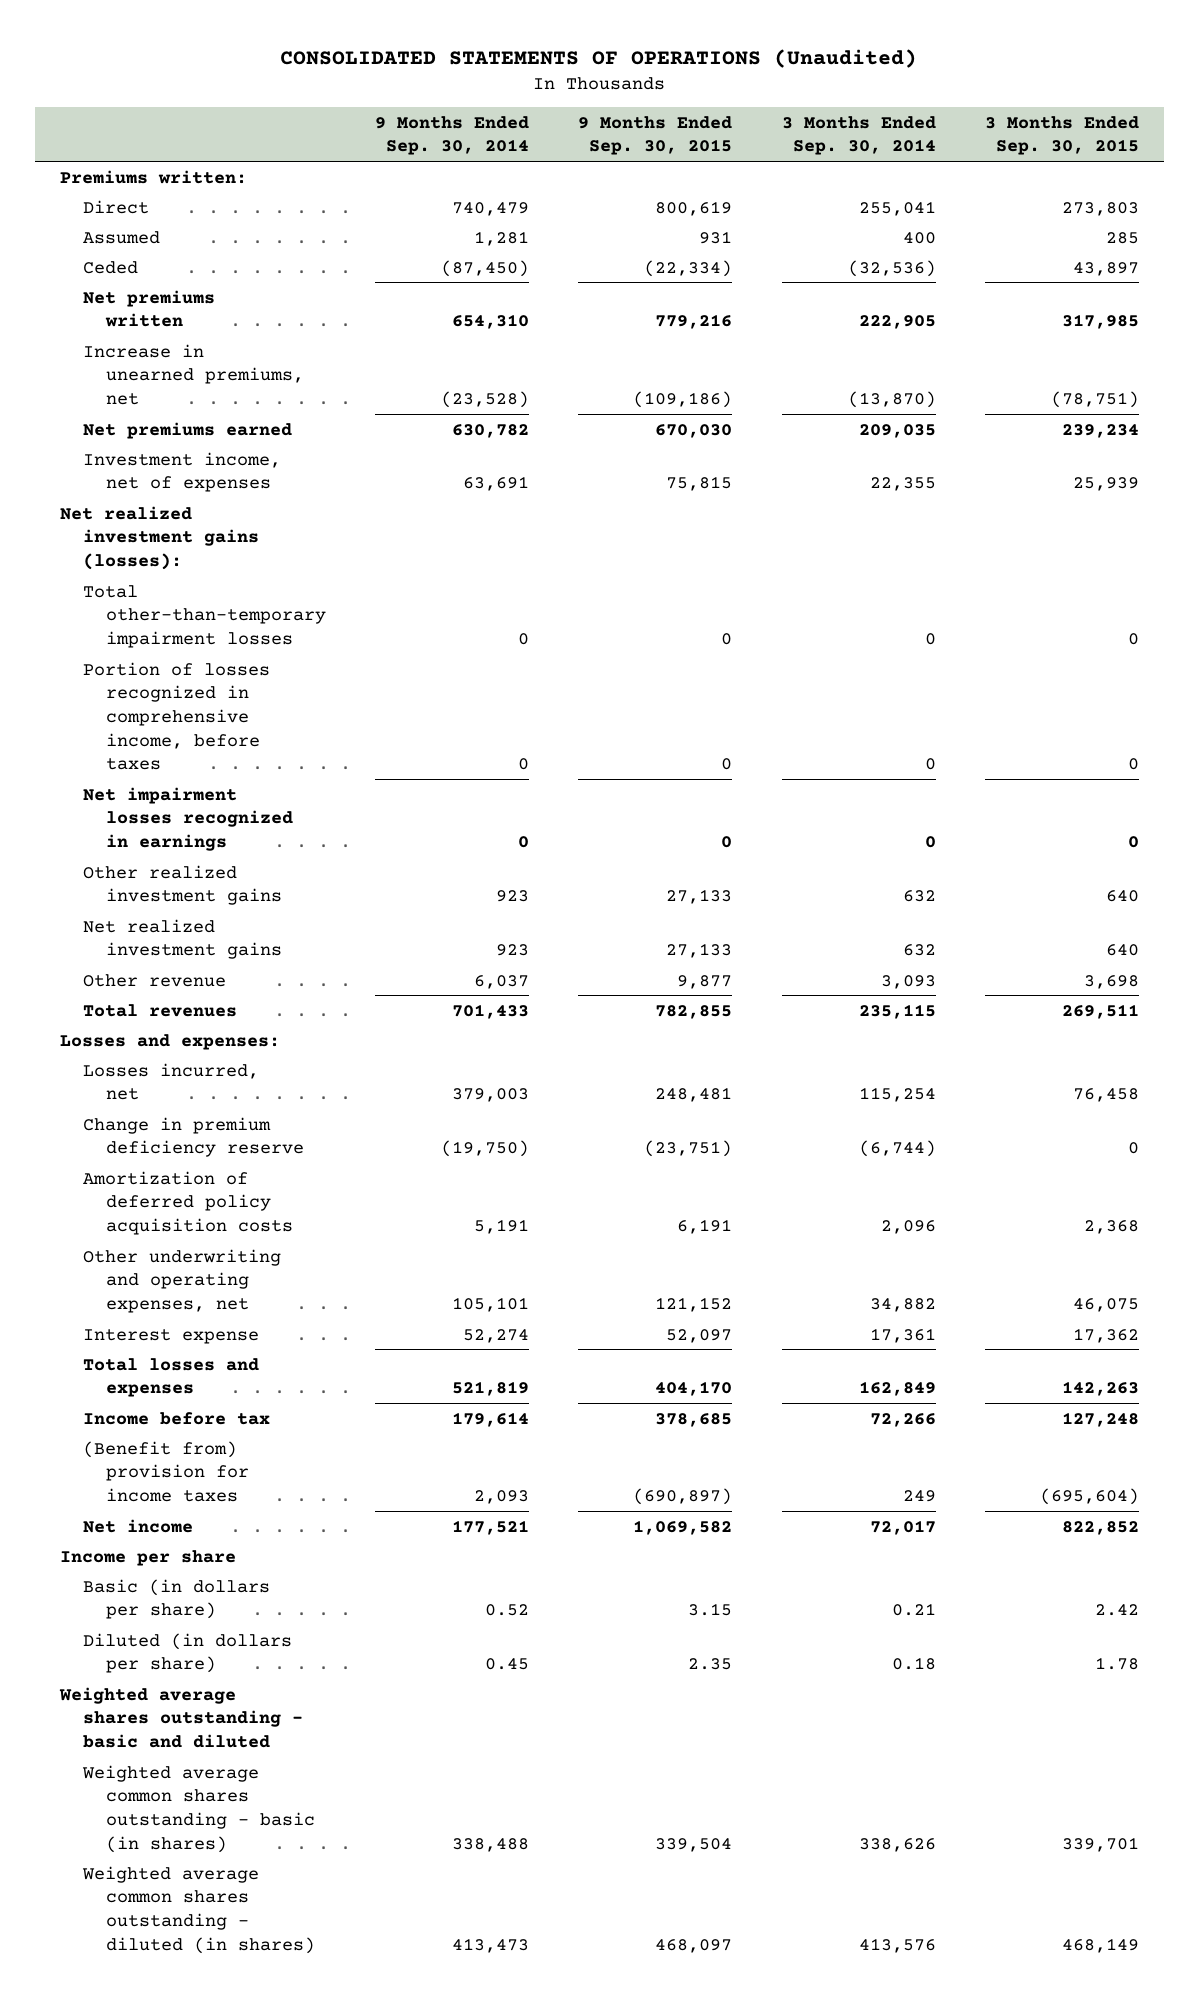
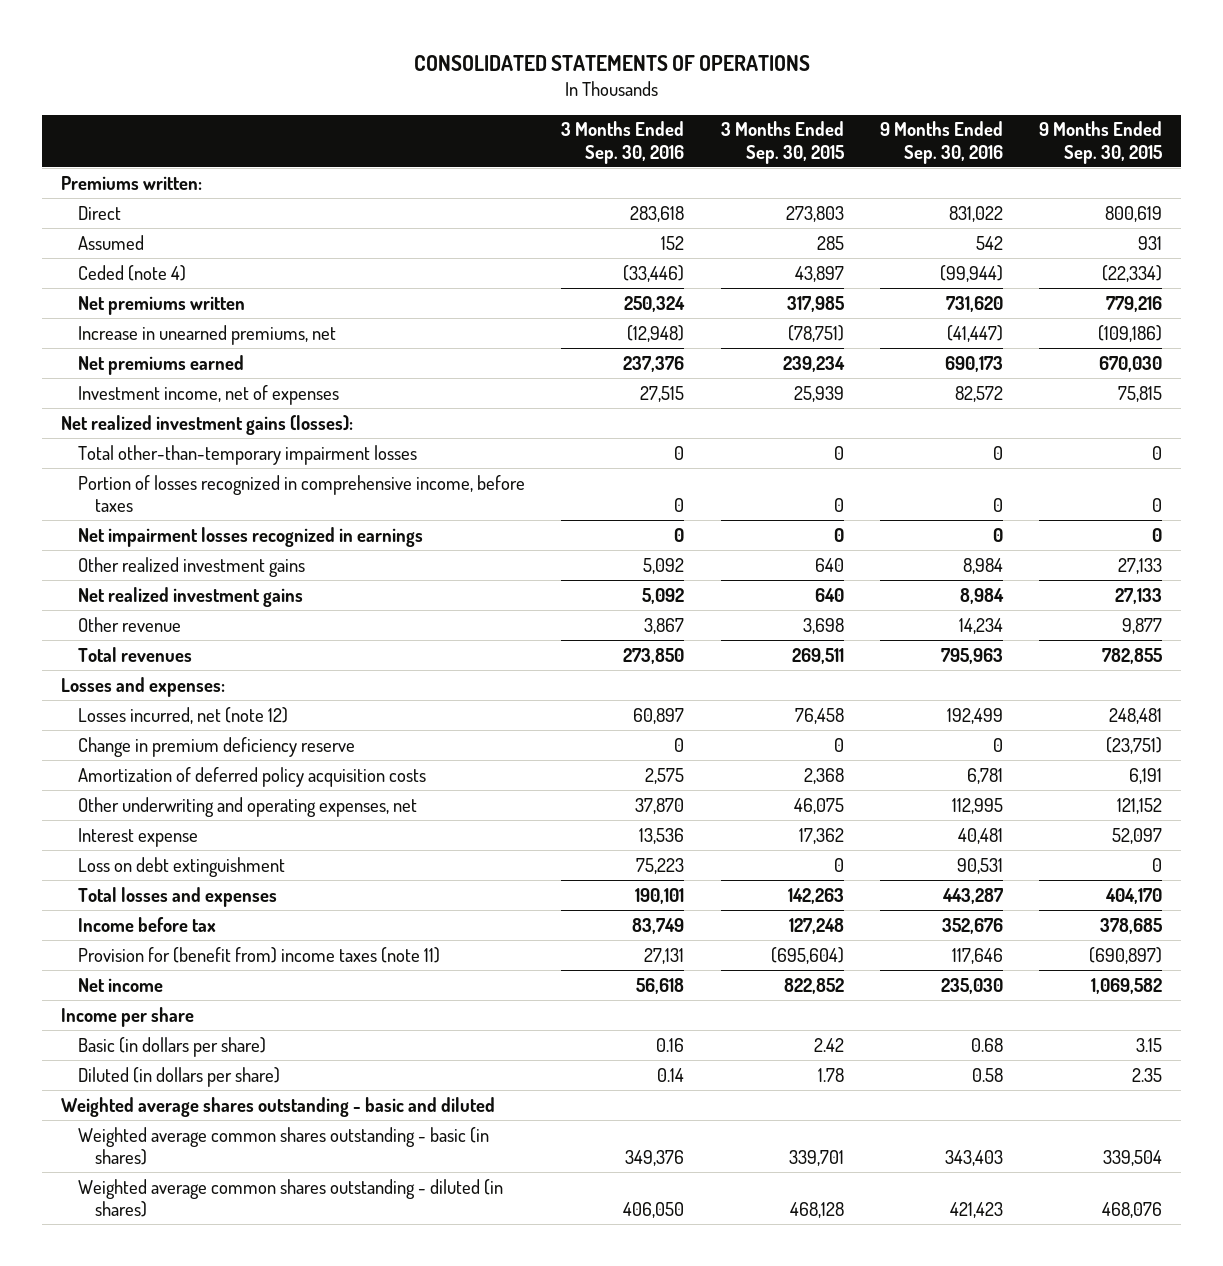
[280,48,918,68] CONSOLIDATED STATEMENTS OF OPERATIONS (Unaudited) -> [413,55,810,72] CONSOLIDATED STATEMENTS OF OPERATIONS
[375,115,530,156] 9 Months Ended Sep. 30, 2014 -> none
[781,115,936,156] 3 Months Ended Sep. 30, 2014 -> none
none -> [561,121,685,164] 3 Months Ended Sep. 30, 2016
none -> [880,121,1004,164] 9 Months Ended Sep. 30, 2016
[82,260,138,274] Ceded -> [78,264,187,281] Ceded (note 4)
[82,1062,259,1101] Losses incurred, net -> [78,706,289,724] Losses incurred, net (note 12)
none -> [78,856,286,877] Loss on debt extinguishment
[82,1440,249,1502] (Benefit from) provision for income taxes -> [78,946,441,963] Provision for (benefit from) income taxes (note 11)
[655,1938,733,1953] 468,097 -> [1102,1202,1163,1219] 468,076
[1061,1937,1139,1953] 468,149 -> [789,1202,844,1219] 468,128

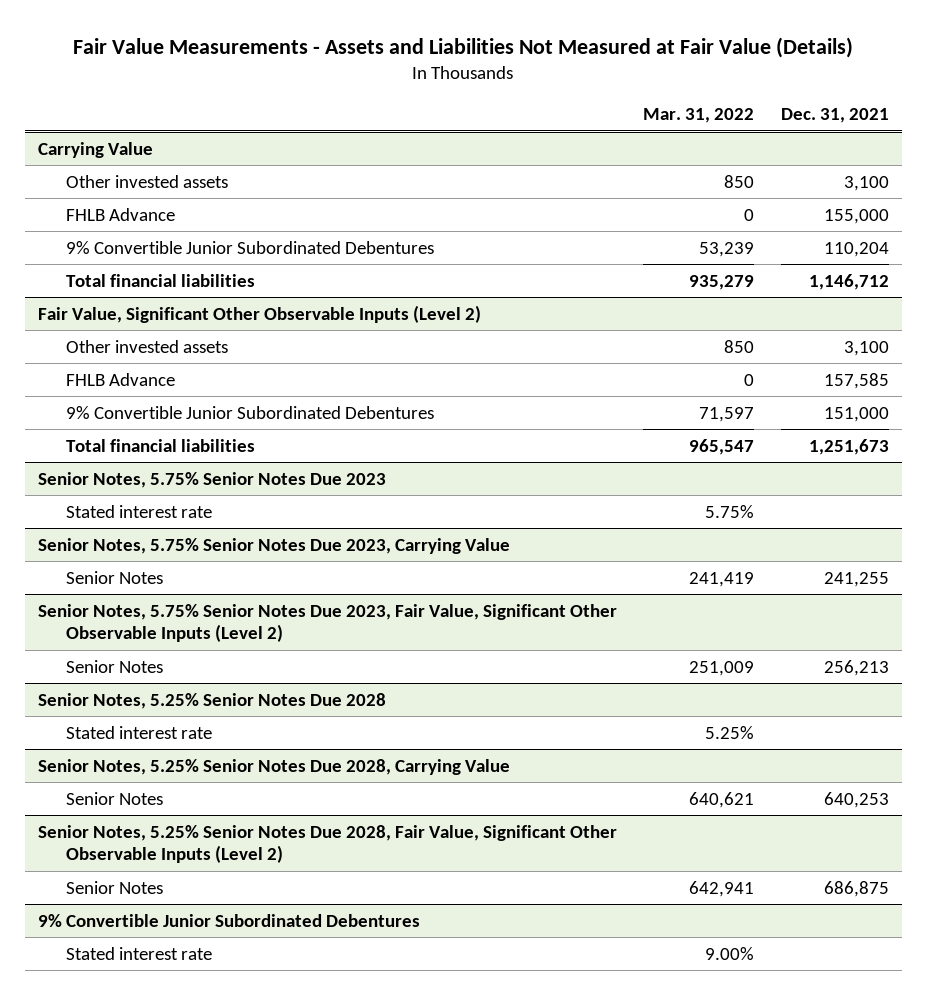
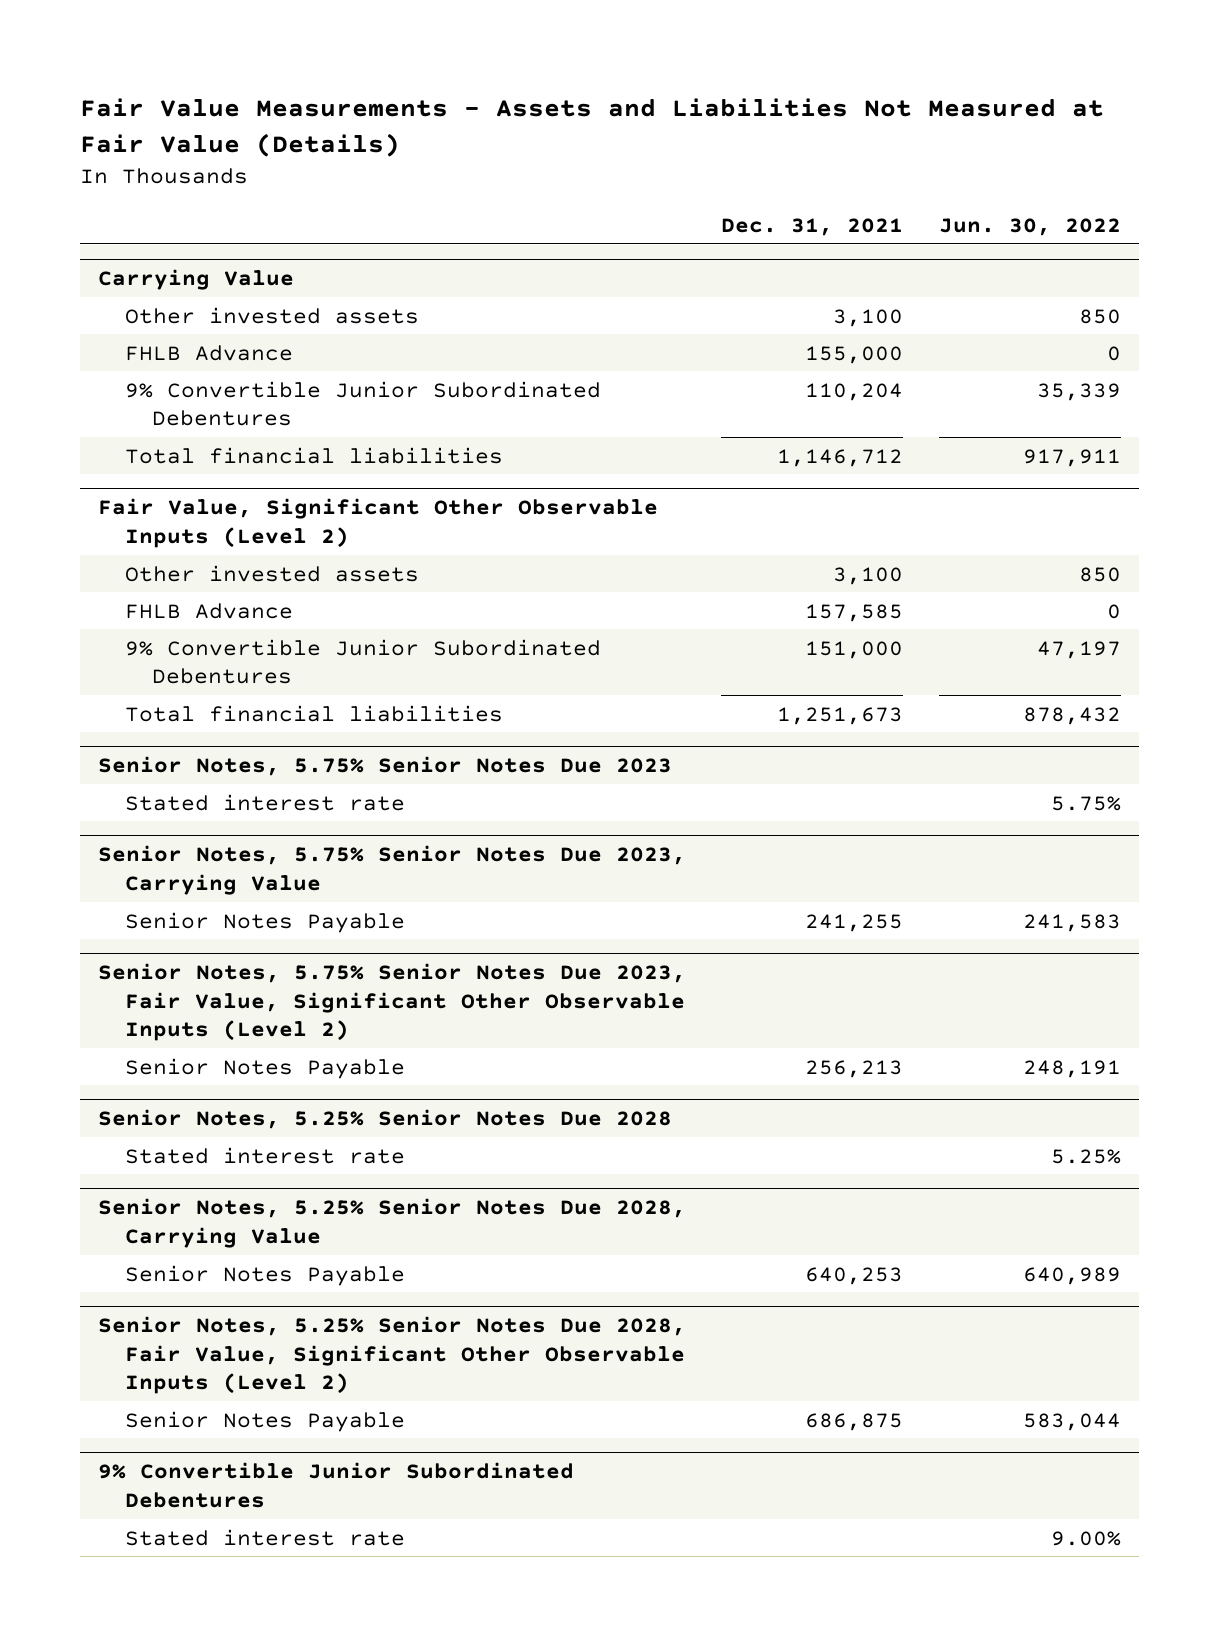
[643,108,755,124] Mar. 31, 2022 -> none
none -> [939,217,1122,236] Jun. 30, 2022
[66,570,164,584] Senior Notes -> [124,911,405,933] Senior Notes Payable
[66,659,164,673] Senior Notes -> [124,1057,405,1079] Senior Notes Payable
[66,791,164,805] Senior Notes -> [124,1264,405,1286] Senior Notes Payable
[66,880,164,894] Senior Notes -> [124,1410,405,1432] Senior Notes Payable

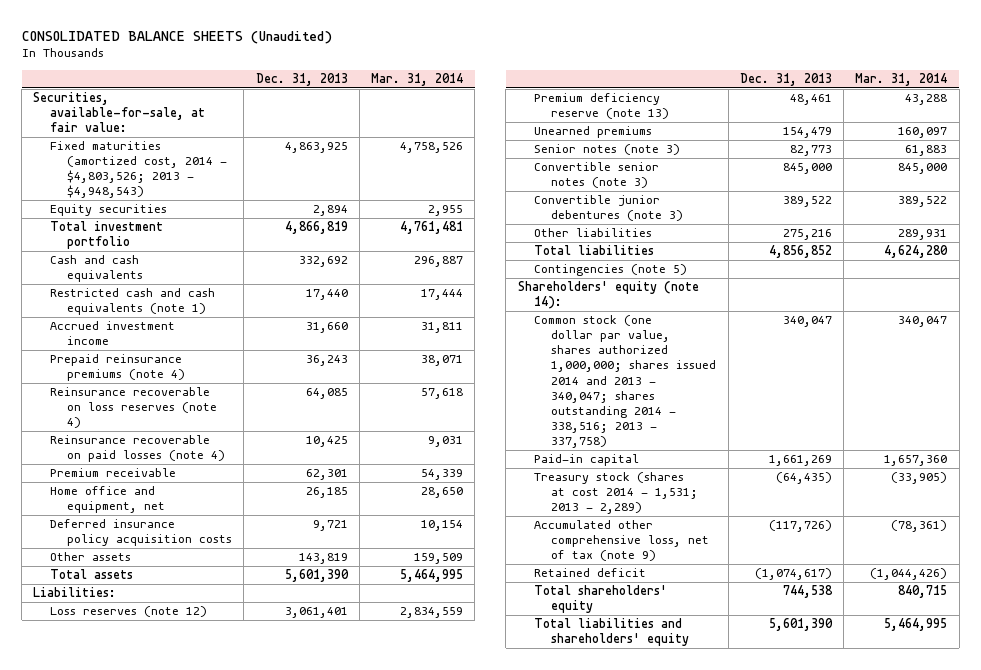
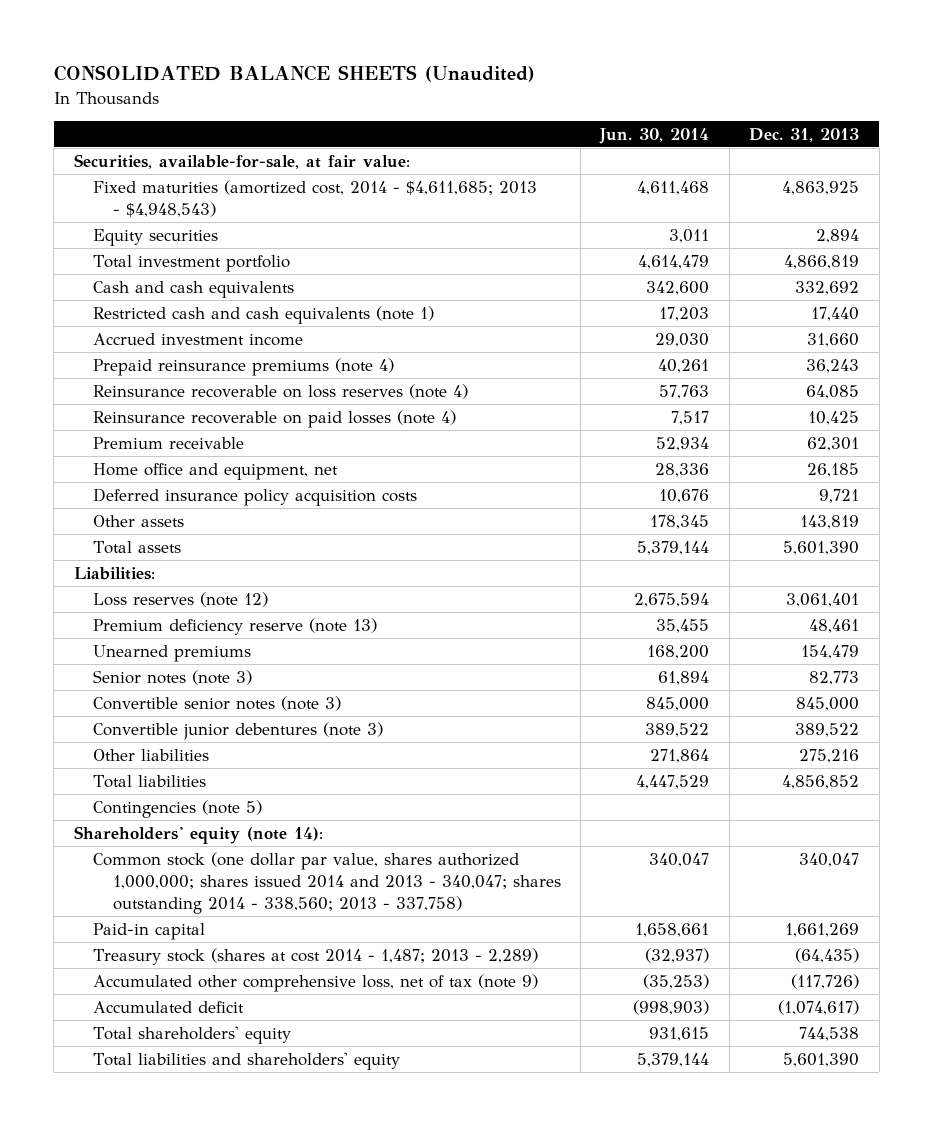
[371,73,464,87] Mar. 31, 2014 -> none
none -> [599,127,710,144] Jun. 30, 2014
[50,141,228,199] Fixed maturities (amortized cost, 2014 - $4,803,526; 2013 - $4,948,543) -> [93,180,538,217] Fixed maturities (amortized cost, 2014 - $4,611,685; 2013 - $4,948,543)
[534,315,717,448] Common stock (one dollar par value, shares authorized 1,000,000; shares issued 2014 and 2013 - 340,047; shares outstanding 2014 - 338,516; 2013 - 337,758) -> [93,852,561,914] Common stock (one dollar par value, shares authorized 1,000,000; shares issued 2014 and 2013 - 340,047; shares outstanding 2014 - 338,560; 2013 - 337,758)
[534,472,699,515] Treasury stock (shares at cost 2014 - 1,531; 2013 - 2,289) -> [93,948,539,966] Treasury stock (shares at cost 2014 - 1,487; 2013 - 2,289)
[534,568,647,578] Retained deficit -> [93,1001,245,1014] Accumulated deficit

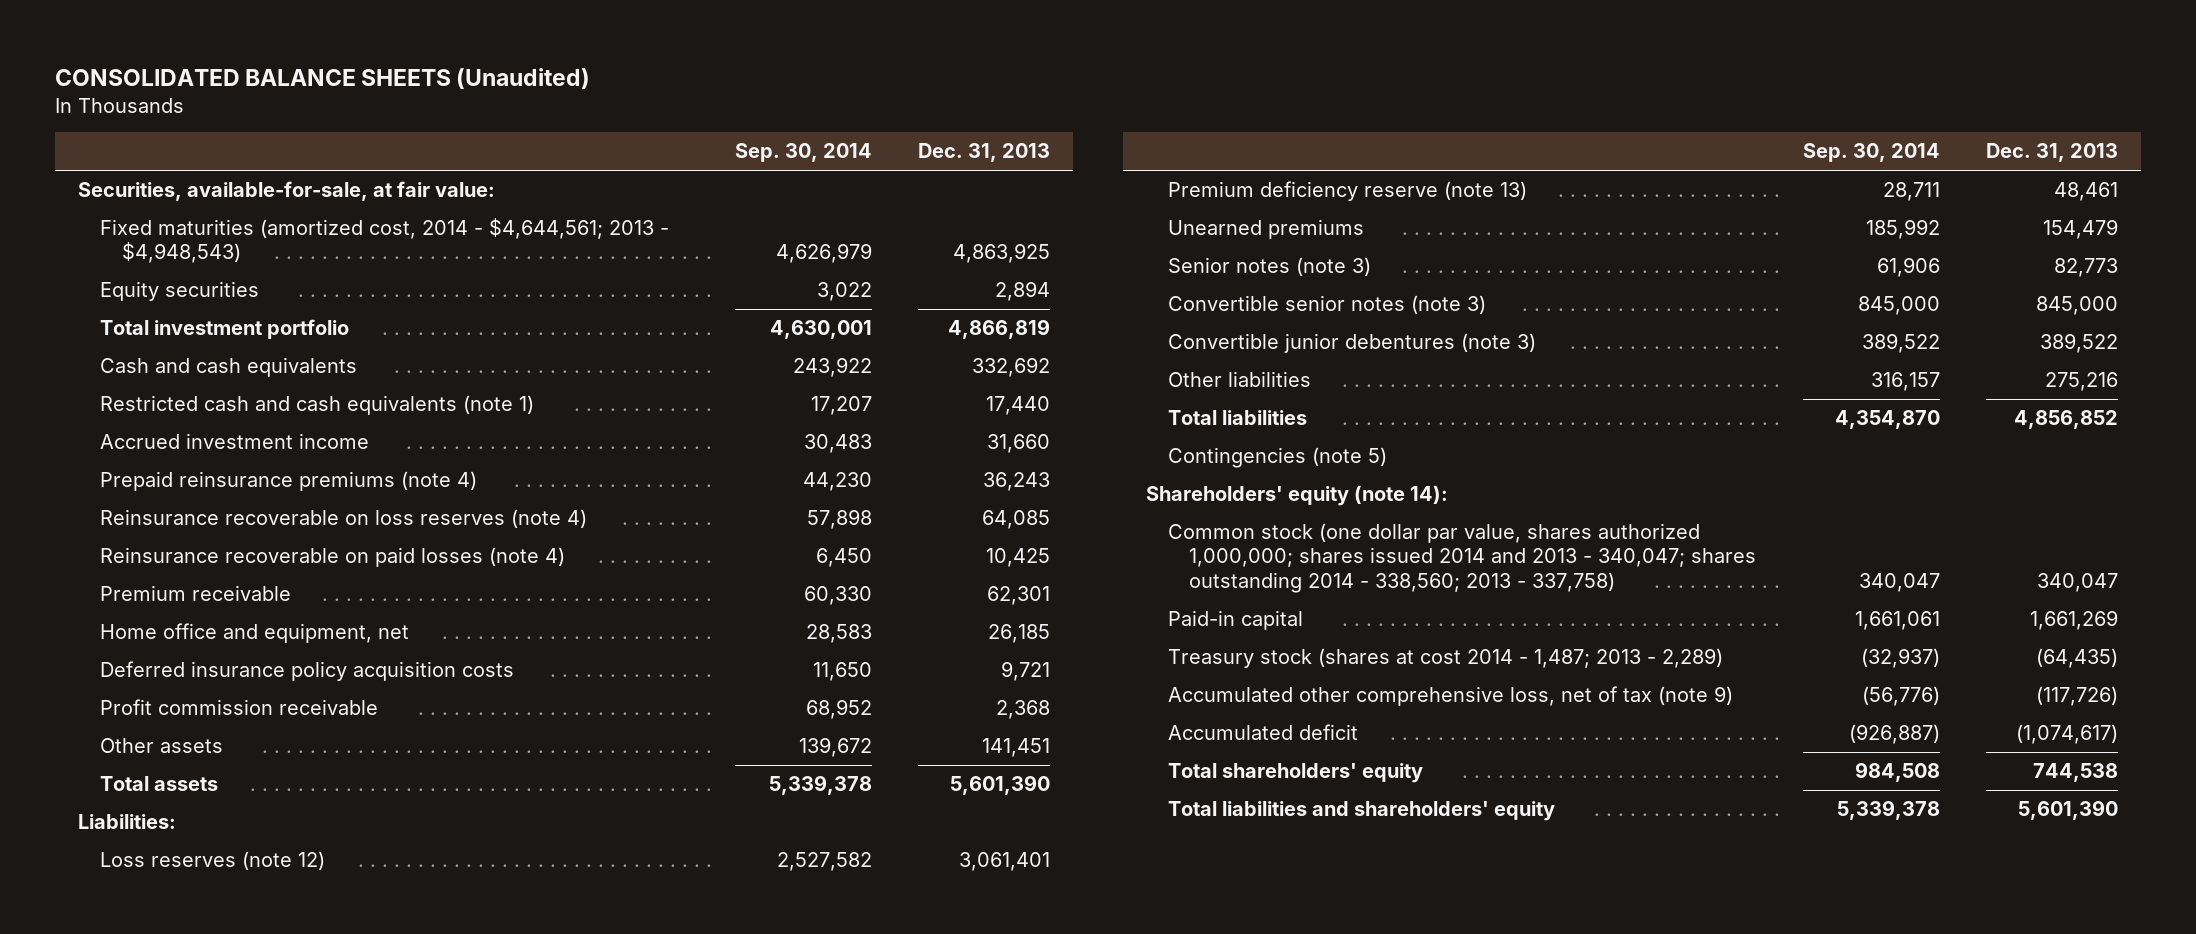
[599,127,710,144] Jun. 30, 2014 -> none
none -> [734,143,872,163] Sep. 30, 2014
[93,180,538,217] Fixed maturities (amortized cost, 2014 - $4,611,685; 2013 - $4,948,543) -> [100,218,670,264] Fixed maturities (amortized cost, 2014 - $4,644,561; 2013 - $4,948,543)
none -> [100,699,379,716] Profit commission receivable
[800,515,860,530] 143,819 -> [982,738,1051,758] 141,451

